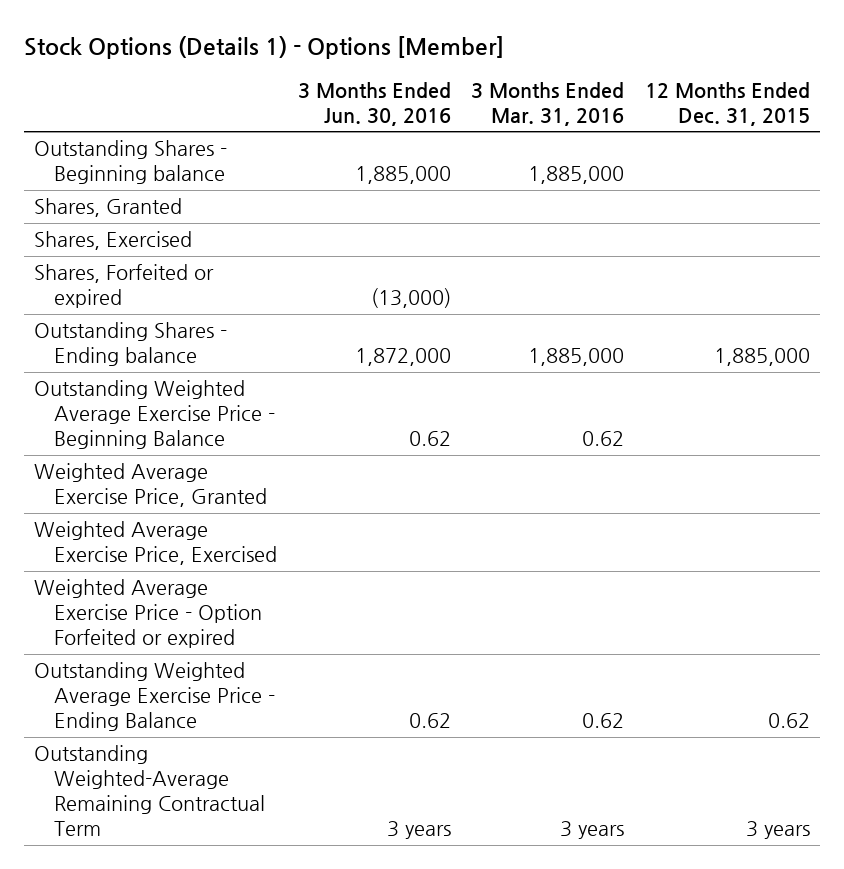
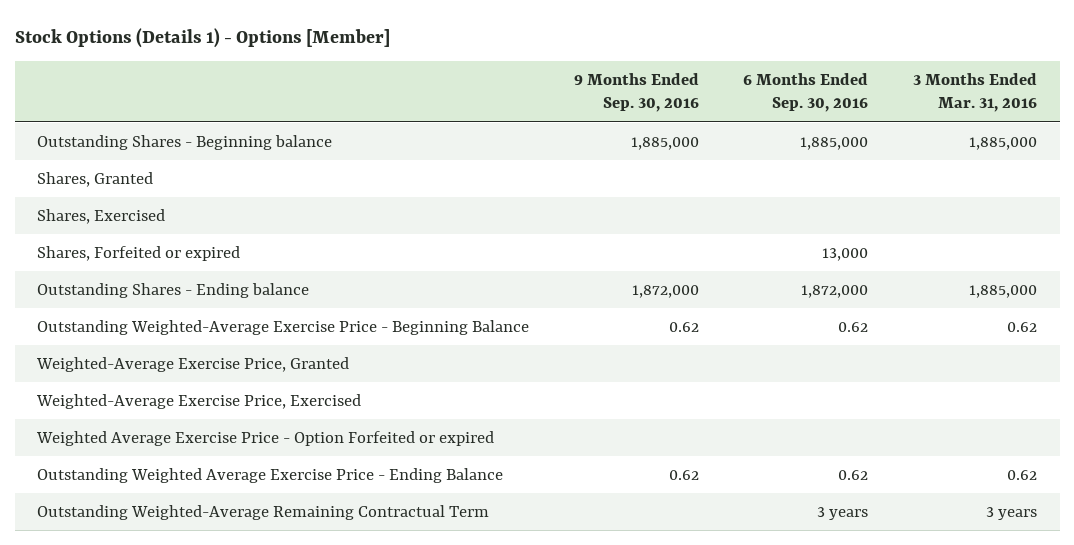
[297,81,451,126] 3 Months Ended Jun. 30, 2016 -> none
[644,81,810,126] 12 Months Ended Dec. 31, 2015 -> none
none -> [573,73,699,113] 9 Months Ended Sep. 30, 2016
none -> [743,73,869,113] 6 Months Ended Sep. 30, 2016
[34,380,276,450] Outstanding Weighted Average Exercise Price - Beginning Balance -> [37,319,530,335] Outstanding Weighted-Average Exercise Price - Beginning Balance
[34,463,268,508] Weighted Average Exercise Price, Granted -> [36,356,350,372] Weighted-Average Exercise Price, Granted
[34,521,278,566] Weighted Average Exercise Price, Exercised -> [36,393,362,409] Weighted-Average Exercise Price, Exercised

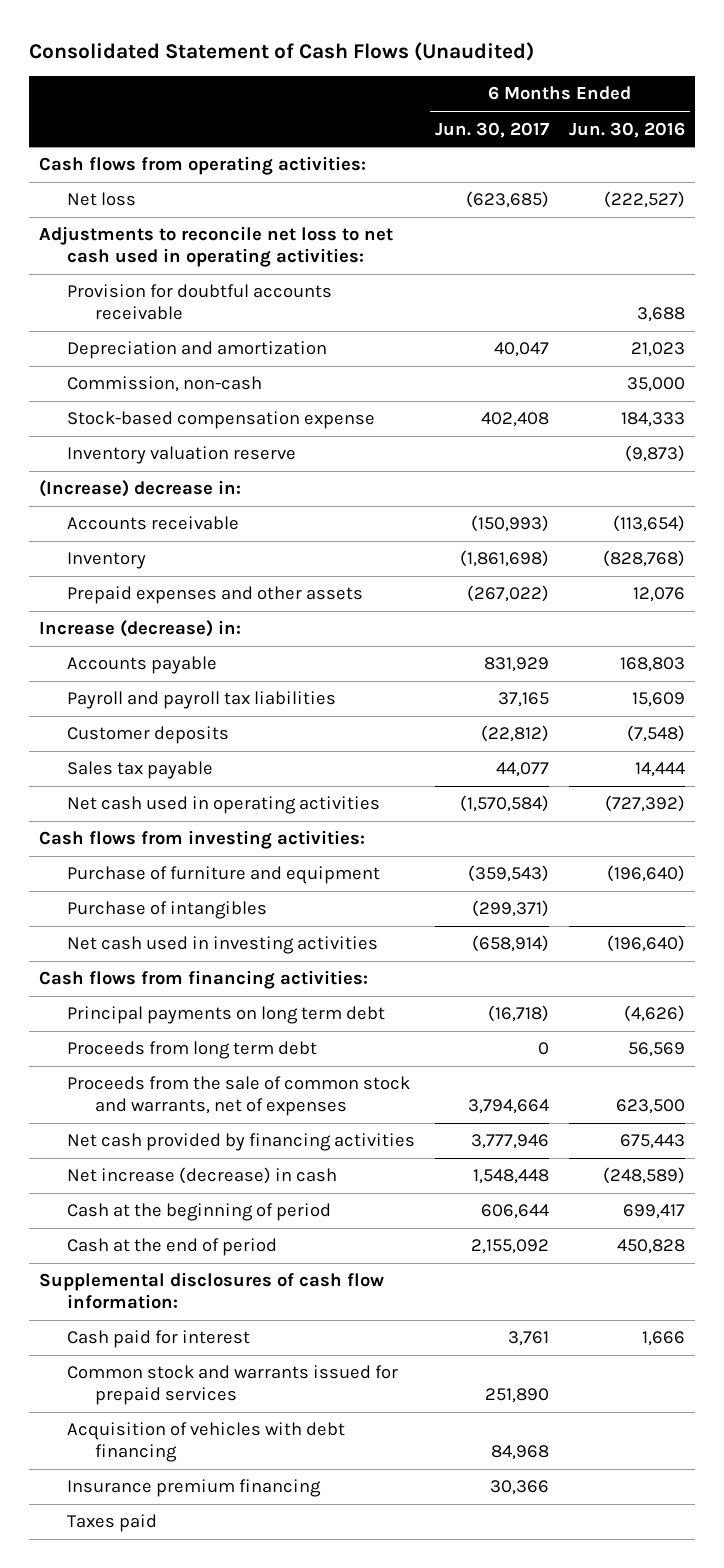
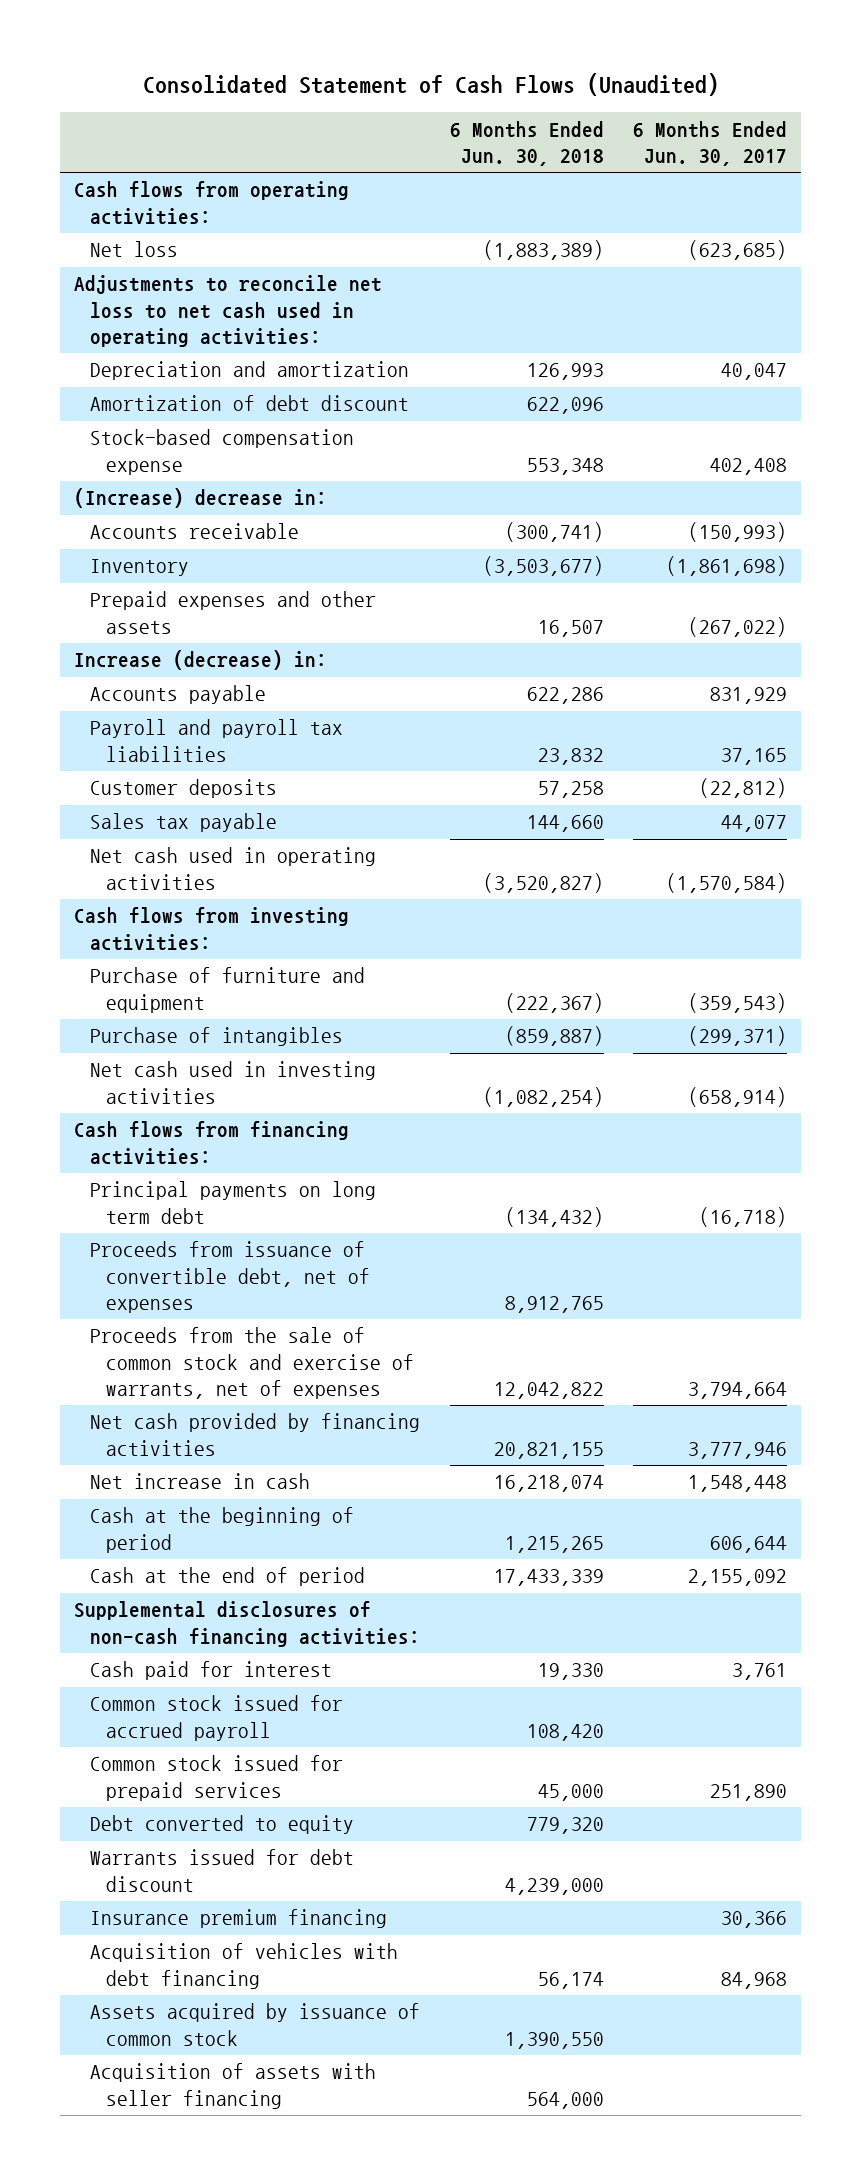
[568,121,685,138] Jun. 30, 2016 -> none
none -> [449,120,604,167] 6 Months Ended Jun. 30, 2018
[67,284,333,321] Provision for doubtful accounts receivable -> none
[67,376,263,393] Commission, non-cash -> none
none -> [90,395,410,412] Amortization of debt discount
[67,446,297,465] Inventory valuation reserve -> none
[67,1041,318,1060] Proceeds from long term debt -> none
none -> [90,1241,371,1313] Proceeds from issuance of convertible debt, net of expenses
[67,1076,411,1117] Proceeds from the sale of common stock and warrants, net of expenses -> [90,1327,415,1399] Proceeds from the sale of common stock and exercise of warrants, net of expenses
[67,1167,338,1185] Net increase (decrease) in cash -> [90,1473,311,1490] Net increase in cash
[39,1272,385,1310] Supplemental disclosures of cash flow information: -> [74,1601,421,1647] Supplemental disclosures of non-cash financing activities:
none -> [90,1695,344,1741] Common stock issued for accrued payroll
[67,1365,399,1406] Common stock and warrants issued for prepaid services -> [90,1755,344,1801] Common stock issued for prepaid services
none -> [90,1815,355,1835] Debt converted to equity
none -> [90,1849,355,1892] Warrants issued for debt discount
[67,1514,158,1533] Taxes paid -> none
[67,1422,346,1463] Acquisition of vehicles with debt financing -> [90,1943,399,1989] Acquisition of vehicles with debt financing
none -> [90,2003,421,2046] Assets acquired by issuance of common stock
none -> [90,2063,377,2109] Acquisition of assets with seller financing

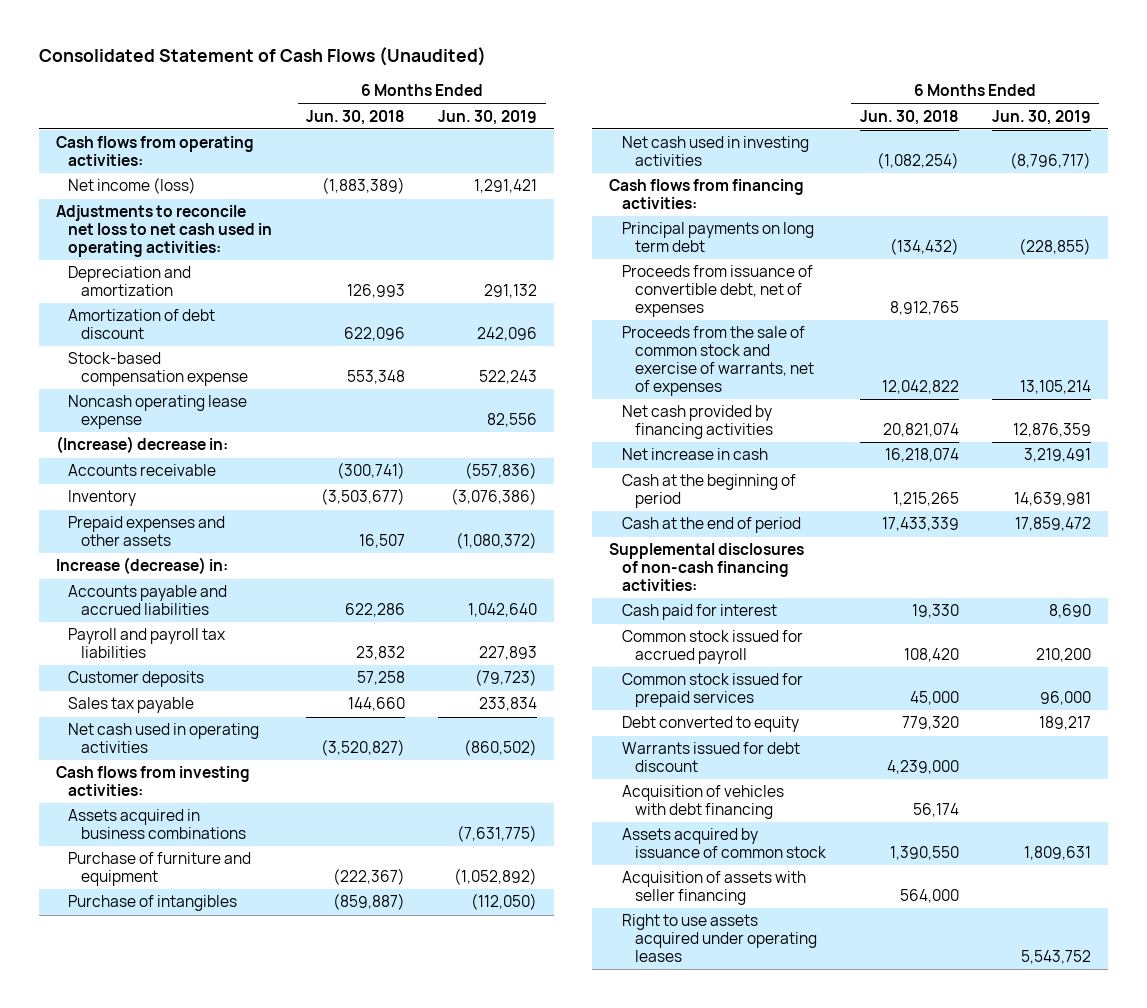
[632,120,787,167] 6 Months Ended Jun. 30, 2017 -> none
none -> [438,109,538,125] Jun. 30, 2019
[90,241,179,258] Net loss -> [68,177,197,195] Net income (loss)
none -> [68,395,248,430] Noncash operating lease expense
[90,685,267,705] Accounts payable -> [68,585,228,616] Accounts payable and accrued liabilities
none -> [68,809,247,840] Assets acquired in business combinations
[493,1441,604,1459] 20,821,155 -> [882,423,959,438] 20,821,074
[90,1909,388,1929] Insurance premium financing -> none
none -> [621,914,817,963] Right to use assets acquired under operating leases

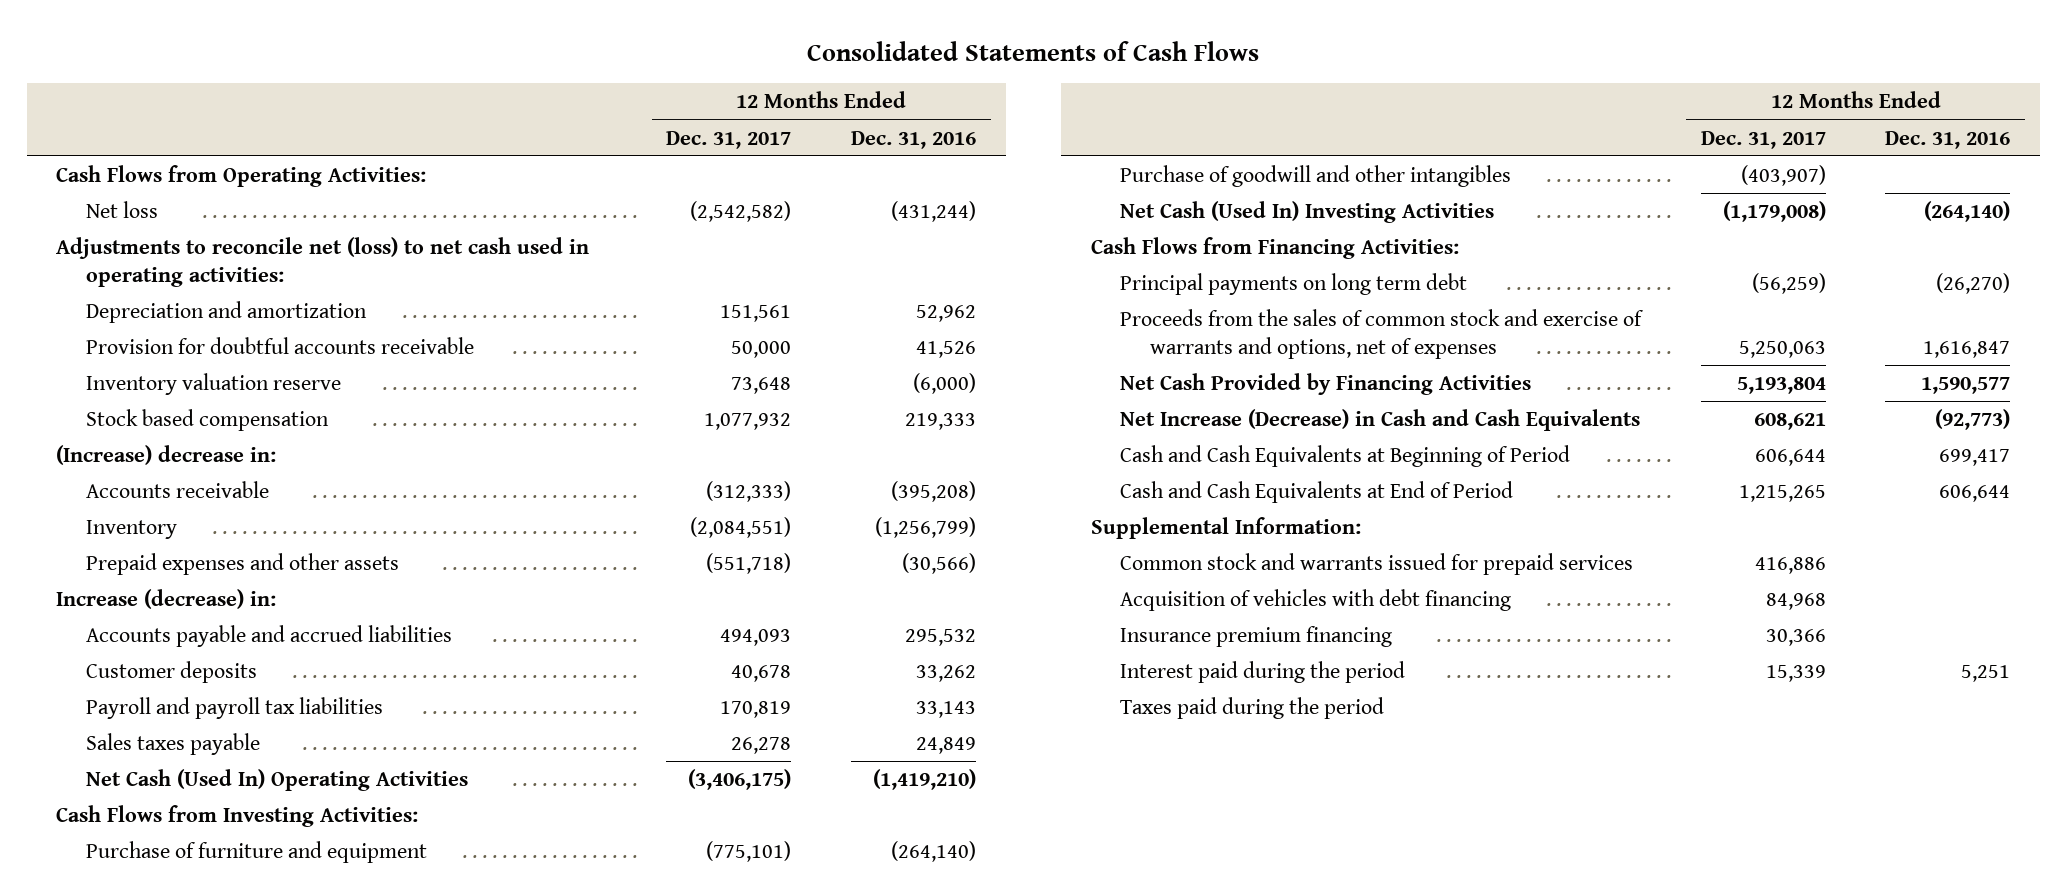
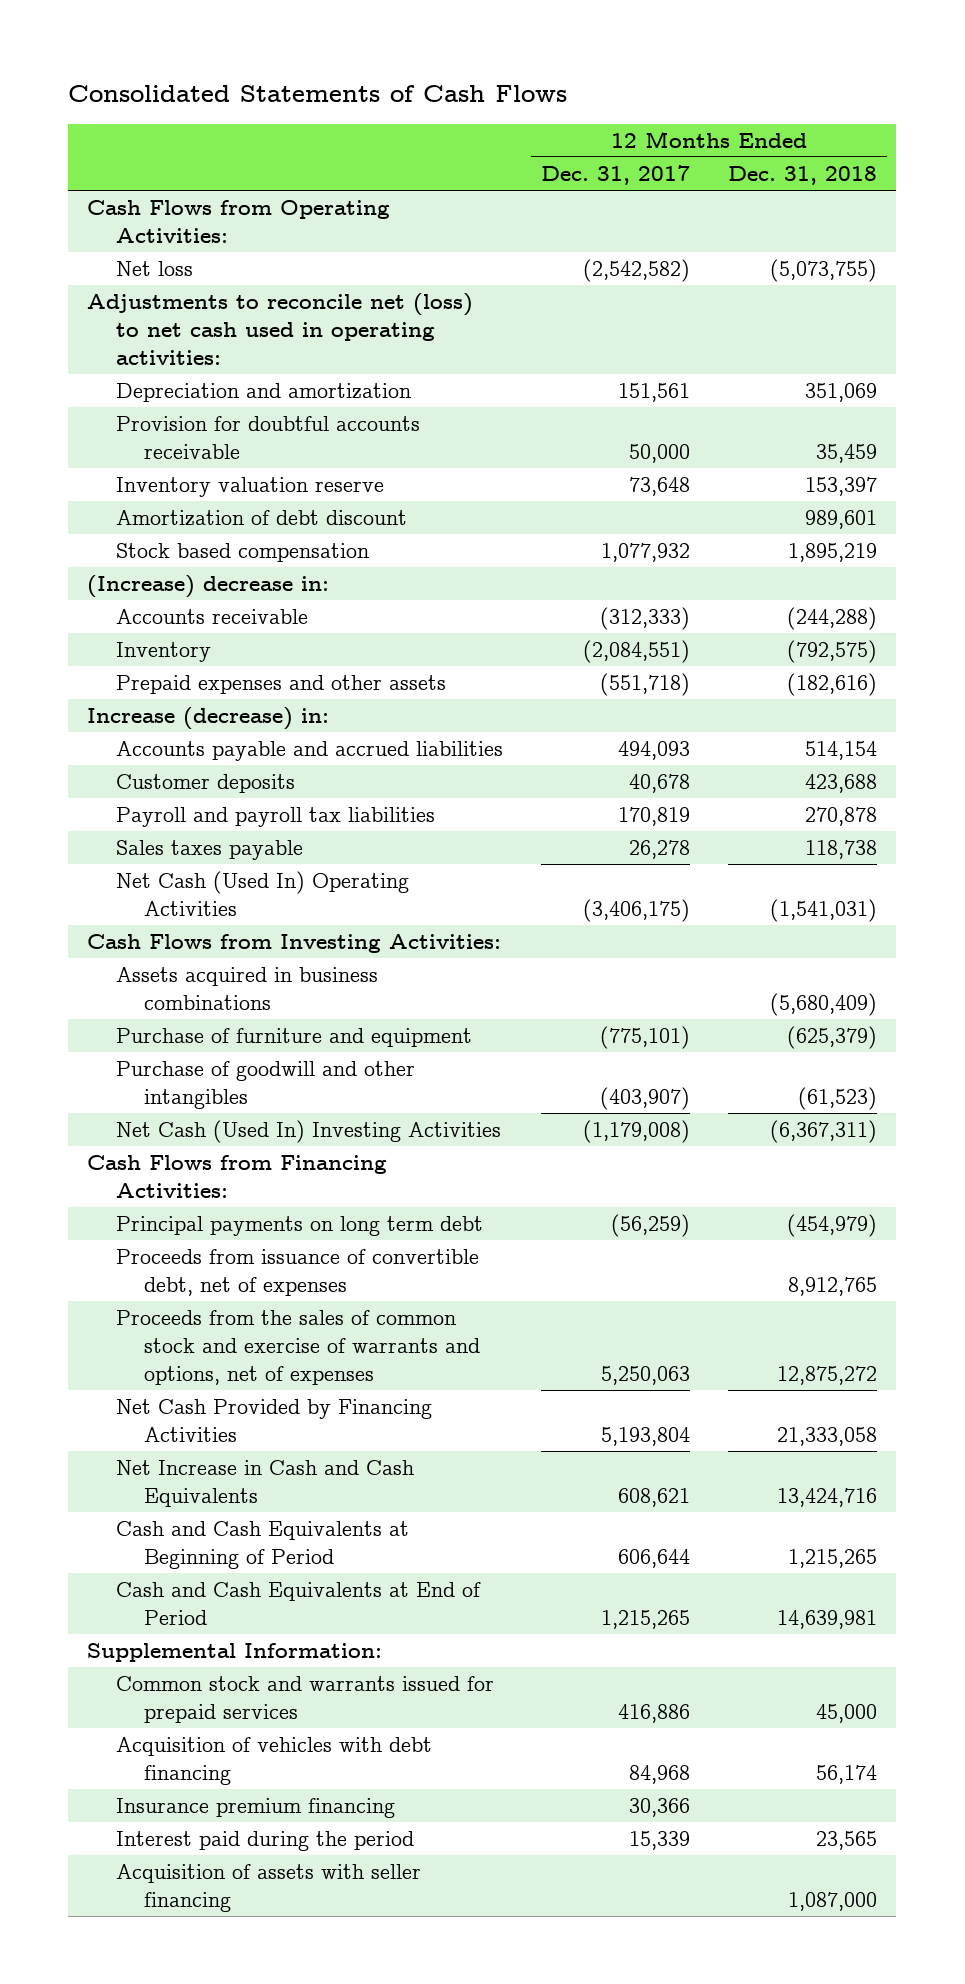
[850,130,976,149] Dec. 31, 2016 -> none
none -> [728,166,878,186] Dec. 31, 2018
none -> [115,510,407,527] Amortization of debt discount
none -> [115,967,378,1010] Assets acquired in business combinations
none -> [115,1249,479,1296] Proceeds from issuance of convertible debt, net of expenses
[1120,409,1641,432] Net Increase (Decrease) in Cash and Cash Equivalents -> [115,1460,414,1507] Net Increase in Cash and Cash Equivalents
[1120,697,1385,720] Taxes paid during the period -> none
none -> [115,1864,421,1912] Acquisition of assets with seller financing

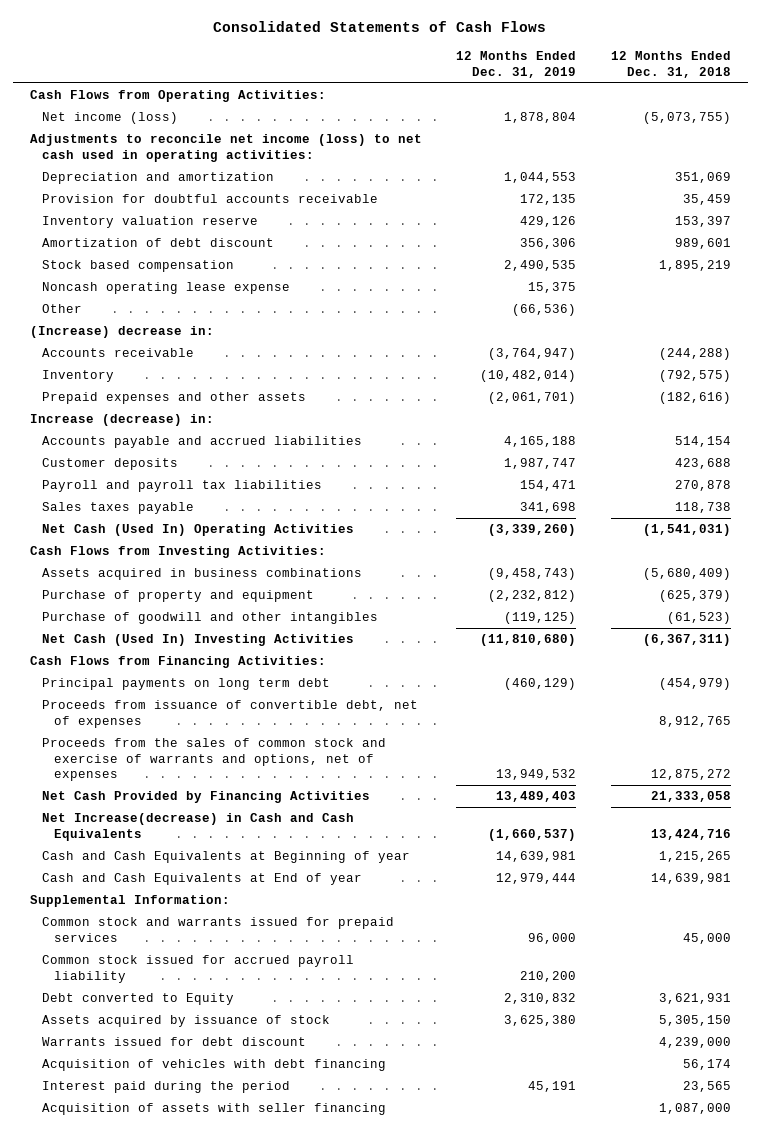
[541,165,691,186] Dec. 31, 2017 -> none
none -> [456,51,577,78] 12 Months Ended Dec. 31, 2019
[115,261,193,277] Net loss -> [41,112,178,125] Net income (loss)
[87,293,474,365] Adjustments to reconcile net (loss) to net cash used in operating activities: -> [30,134,423,162] Adjustments to reconcile net income (loss) to net cash used in operating activities:
none -> [41,282,290,295] Noncash operating lease expense
none -> [41,304,82,314] Other
[115,1028,472,1048] Purchase of furniture and equipment -> [41,590,314,603] Purchase of property and equipment
[115,1460,414,1507] Net Increase in Cash and Cash Equivalents -> [41,813,354,841] Net Increase(decrease) in Cash and Cash Equivalents
[115,1521,409,1569] Cash and Cash Equivalents at Beginning of Period -> [41,851,410,864] Cash and Cash Equivalents at Beginning of year
[115,1582,481,1625] Cash and Cash Equivalents at End of Period -> [41,873,362,886] Cash and Cash Equivalents at End of year
none -> [41,955,354,983] Common stock issued for accrued payroll liability
none -> [41,993,234,1006] Debt converted to Equity
none -> [41,1015,330,1028] Assets acquired by issuance of stock
none -> [41,1037,306,1047] Warrants issued for debt discount
[115,1798,395,1819] Insurance premium financing -> none

